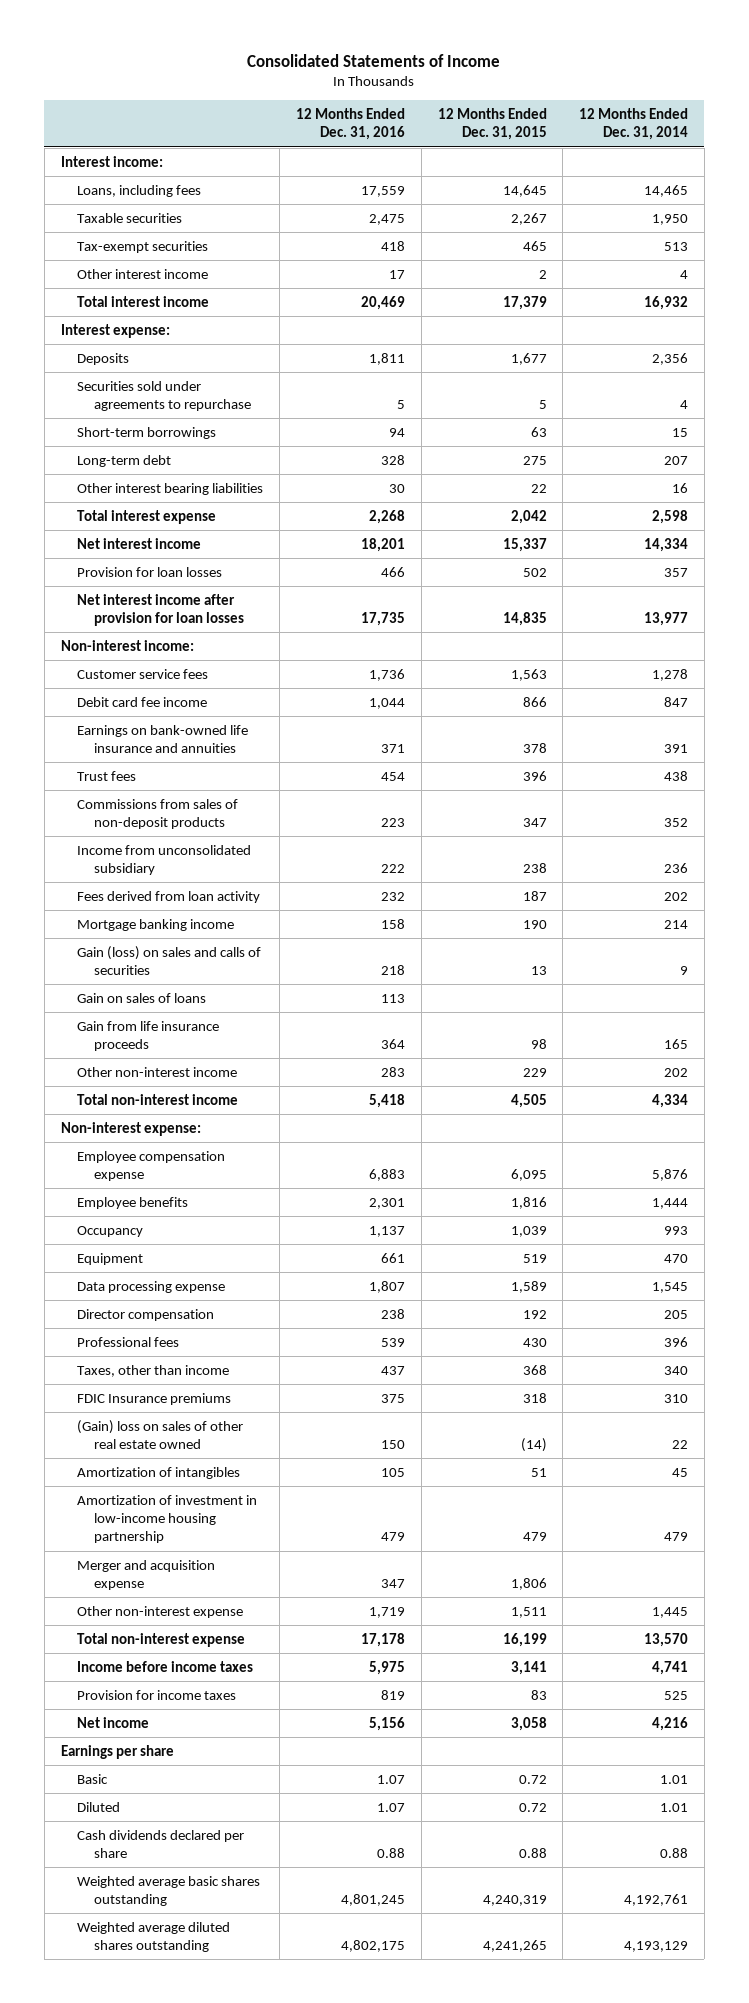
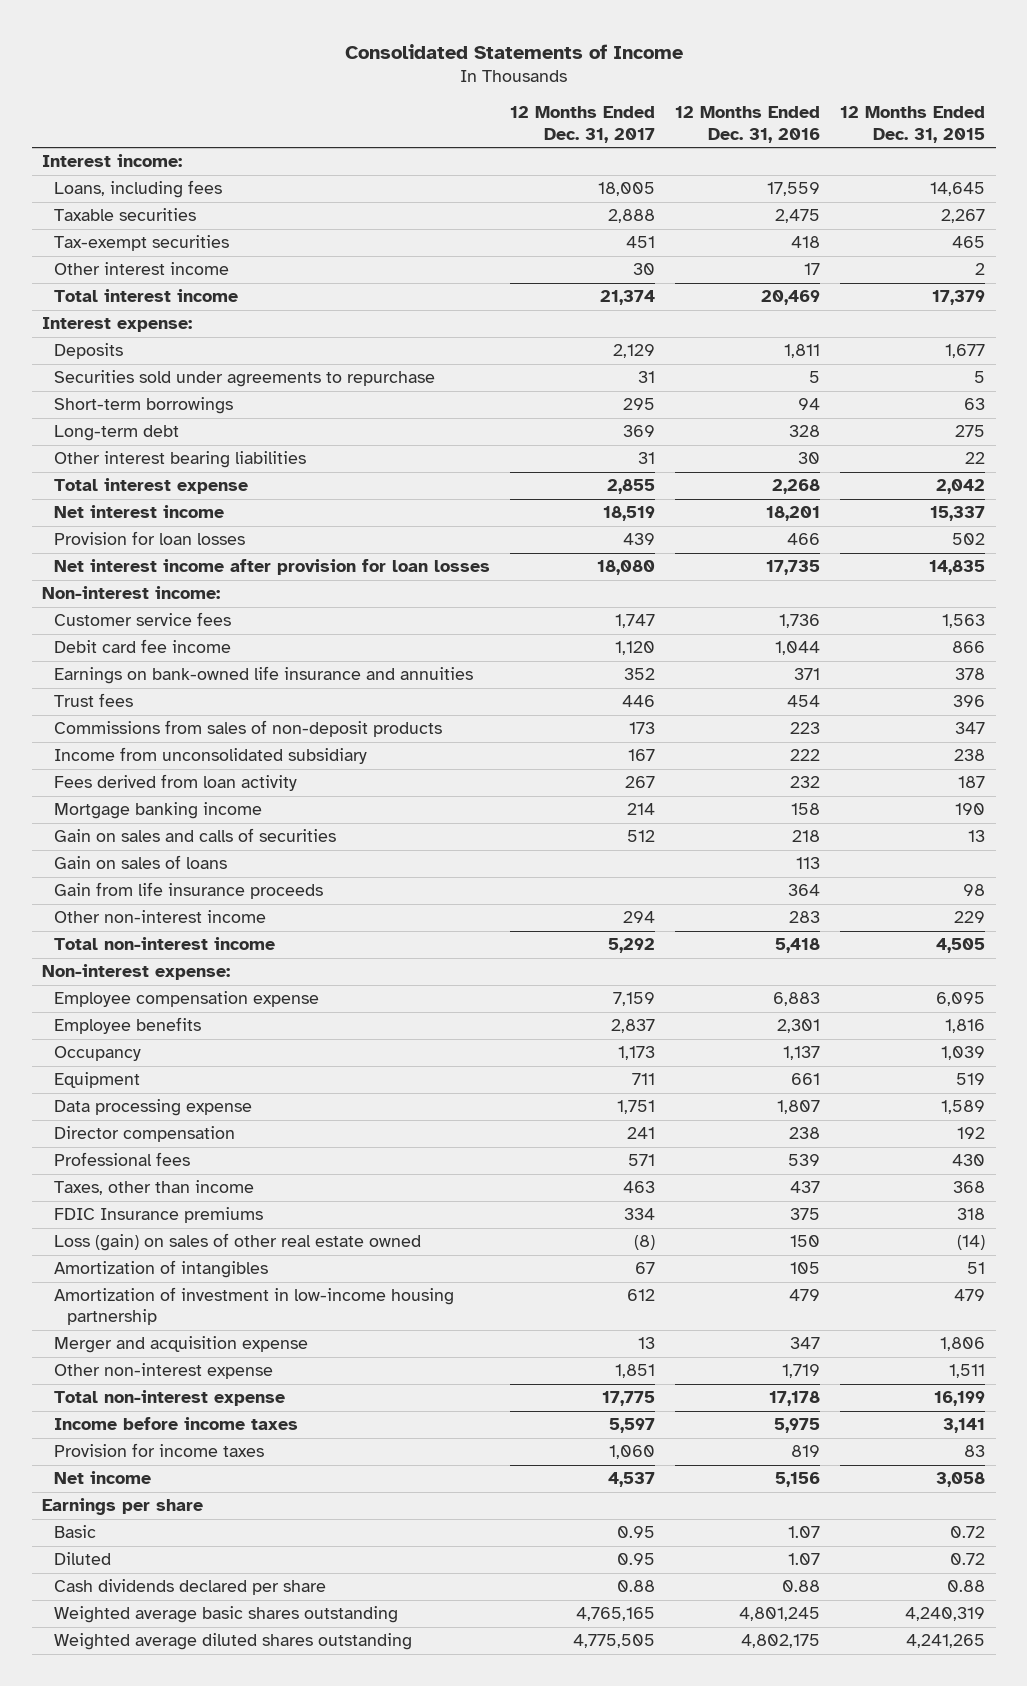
[579,108,689,141] 12 Months Ended Dec. 31, 2014 -> none
none -> [510,106,656,143] 12 Months Ended Dec. 31, 2017
[77,945,262,975] Gain (loss) on sales and calls of securities -> [54,828,337,843] Gain on sales and calls of securities
[77,1419,244,1449] (Gain) loss on sales of other real estate owned -> [54,1233,422,1252] Loss (gain) on sales of other real estate owned

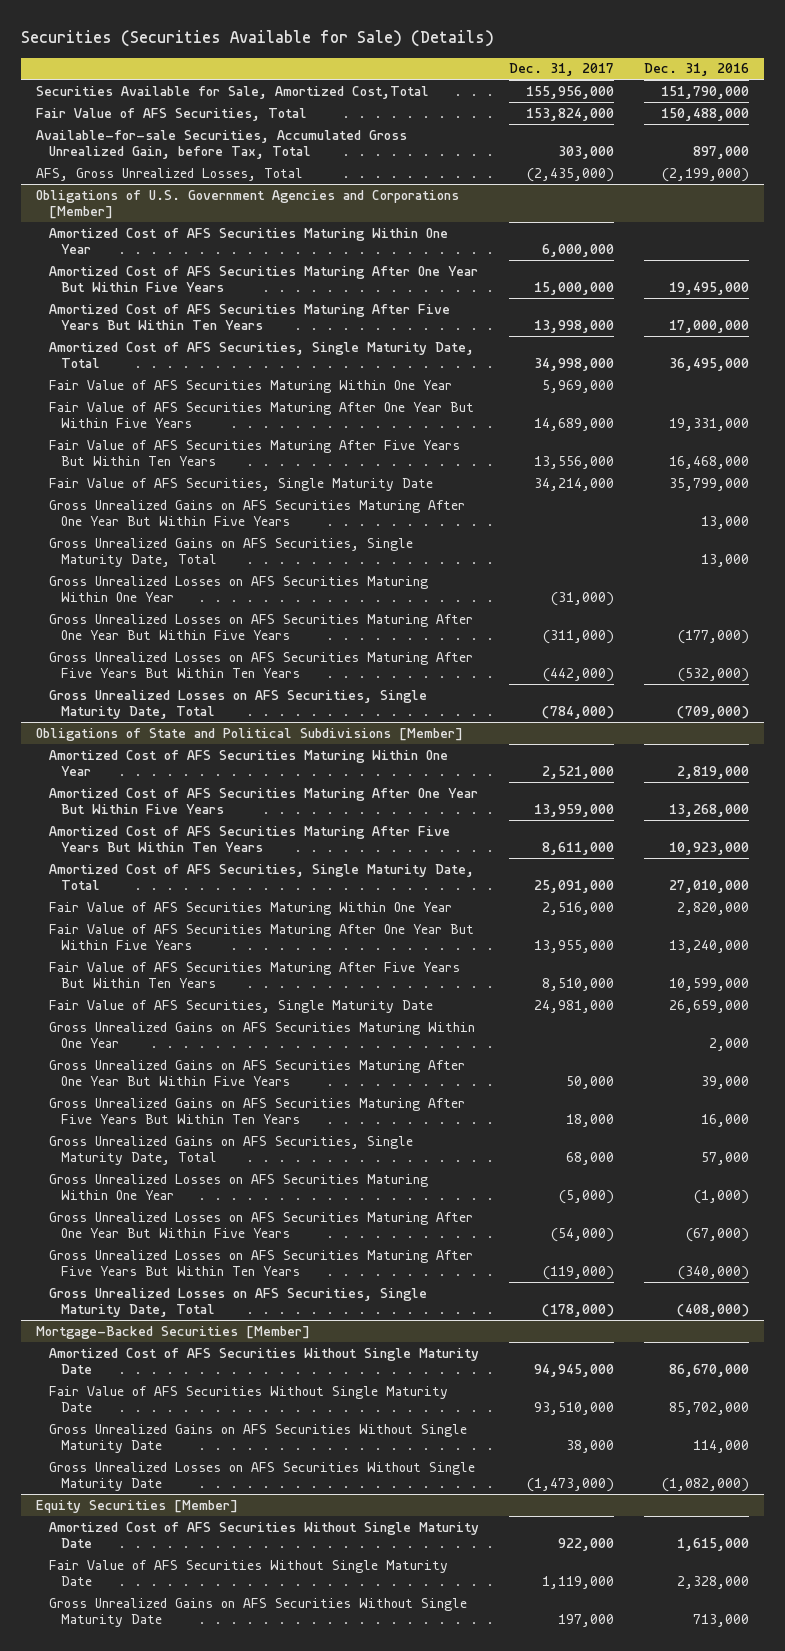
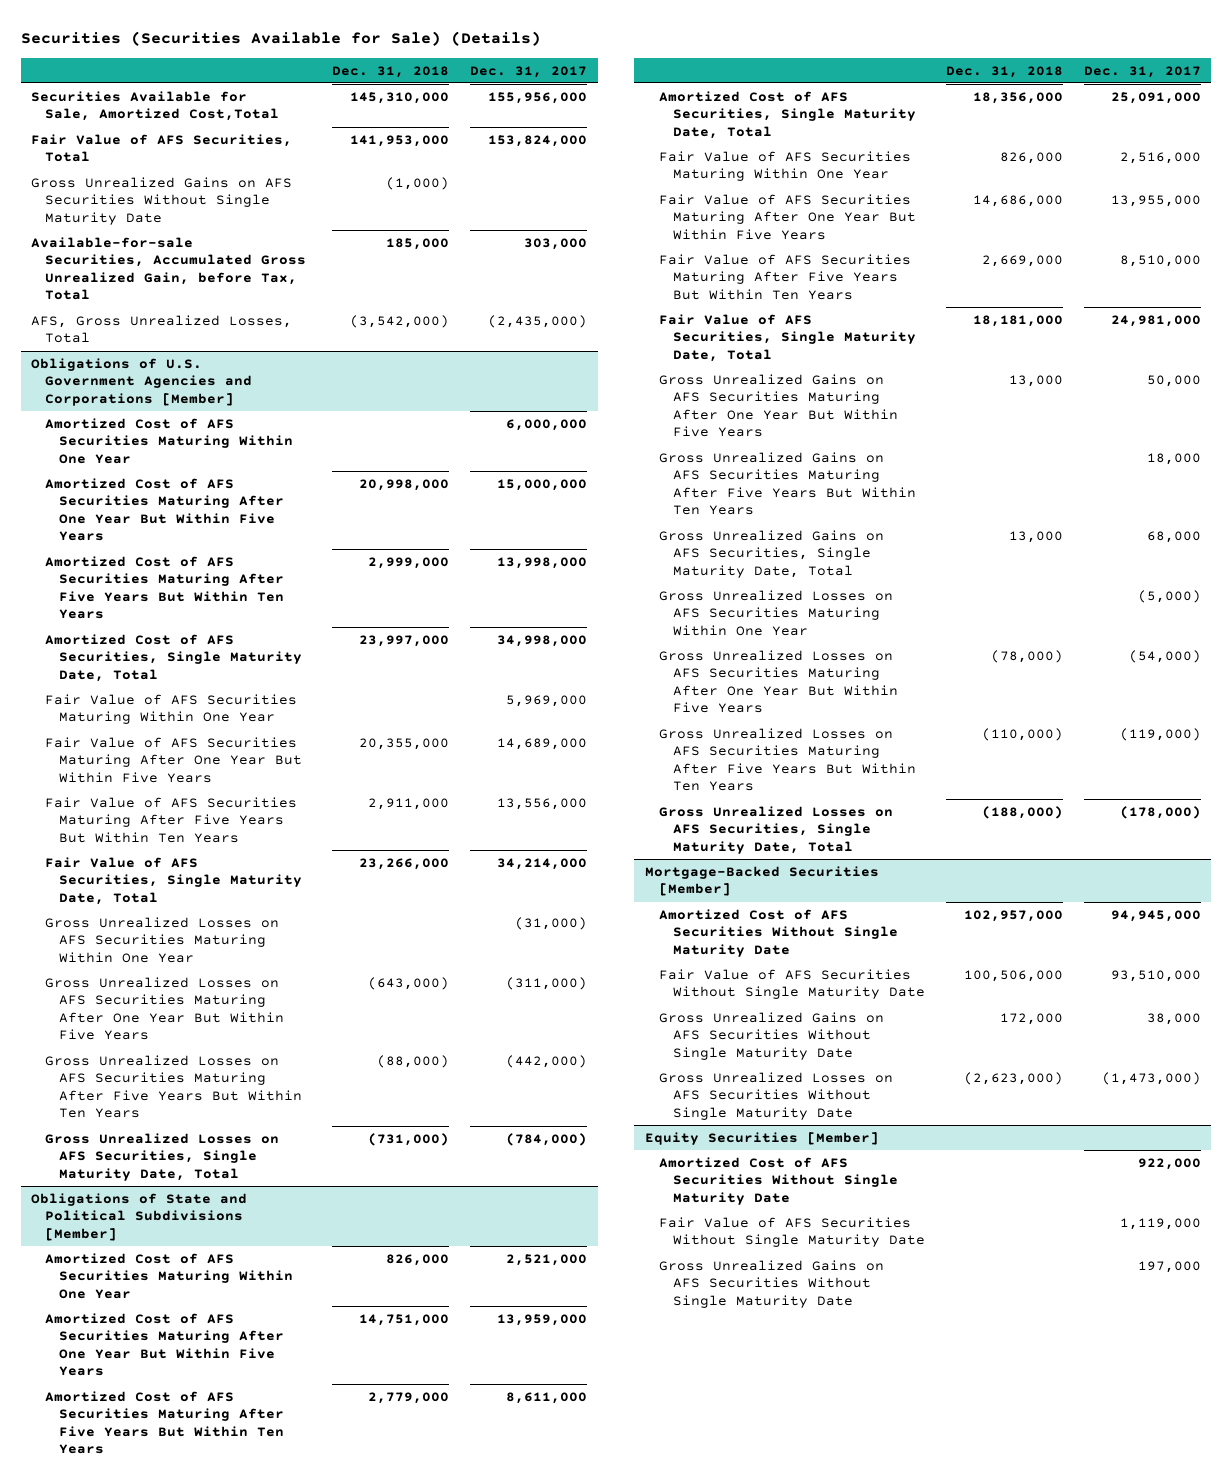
[643,63,749,77] Dec. 31, 2016 -> none
none -> [332,65,450,78] Dec. 31, 2018
none -> [31,176,293,225] Gross Unrealized Gains on AFS Securities Without Single Maturity Date
[48,499,465,527] Gross Unrealized Gains on AFS Securities Maturing After One Year But Within Five Years -> none
[48,537,413,568] Gross Unrealized Gains on AFS Securities, Single Maturity Date, Total -> none
[48,477,433,491] Fair Value of AFS Securities, Single Maturity Date -> [45,856,303,905] Fair Value of AFS Securities, Single Maturity Date, Total
[48,1021,475,1049] Gross Unrealized Gains on AFS Securities Maturing Within One Year -> none
[48,999,433,1013] Fair Value of AFS Securities, Single Maturity Date -> [658,313,916,362] Fair Value of AFS Securities, Single Maturity Date, Total

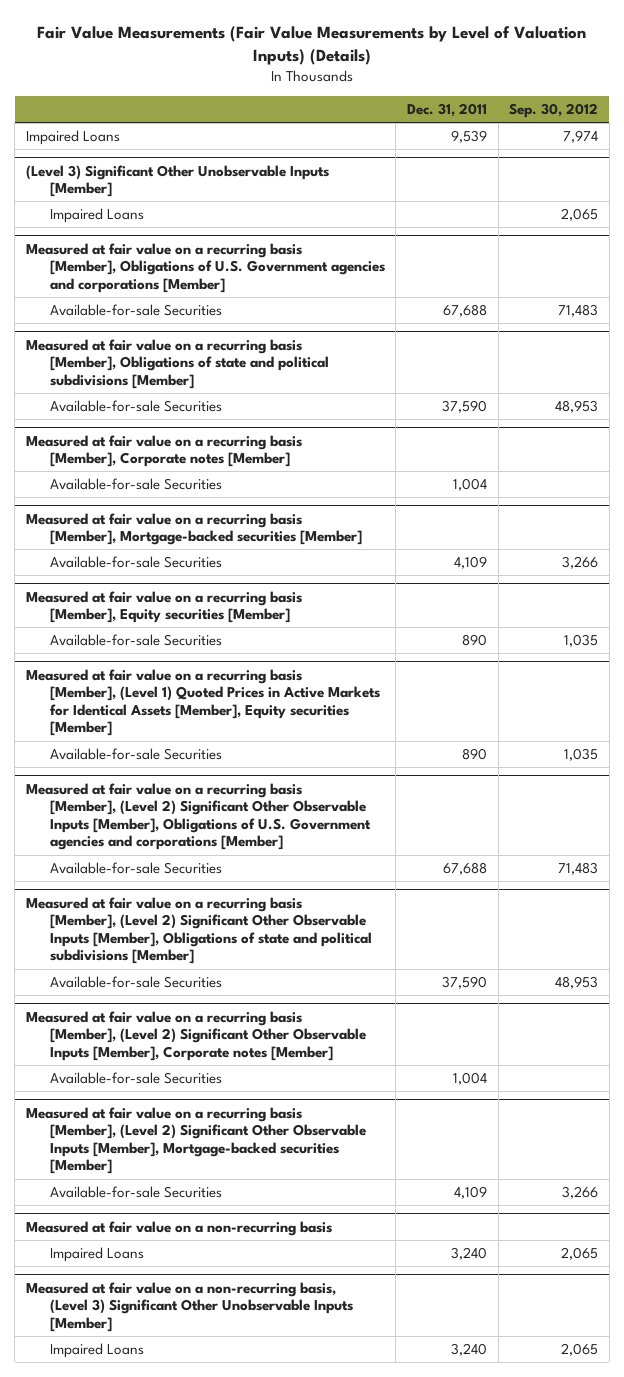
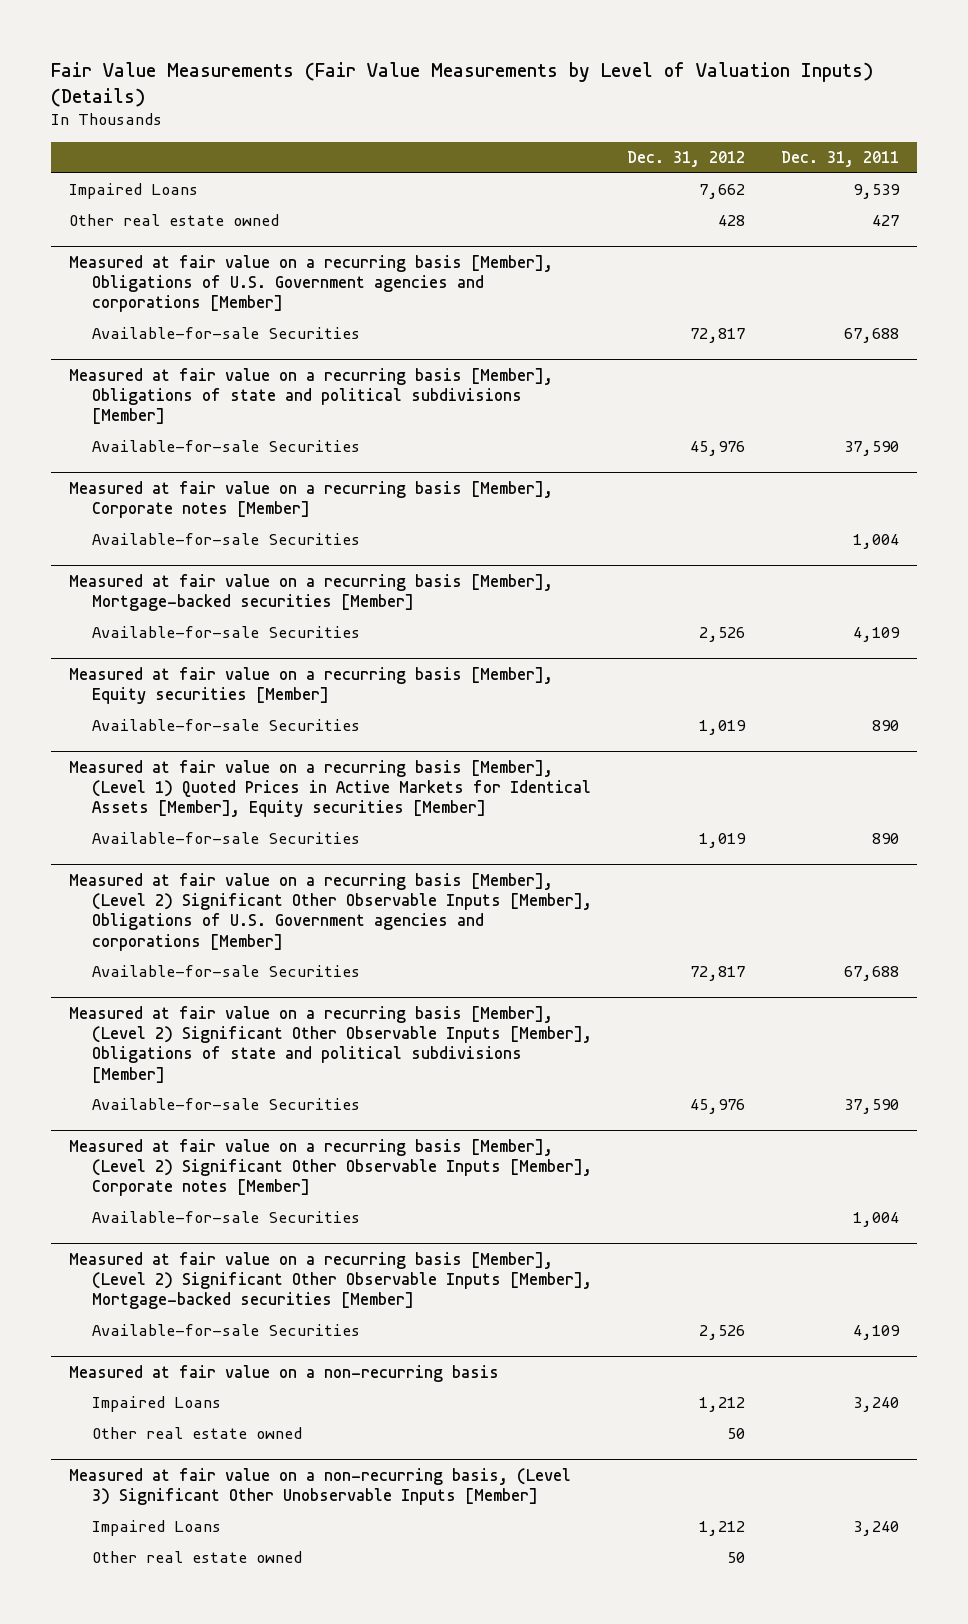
[509,103,599,119] Sep. 30, 2012 -> none
none -> [627,150,746,167] Dec. 31, 2012
[25,164,329,198] (Level 3) Significant Other Unobservable Inputs [Member] -> none
[49,207,144,223] Impaired Loans -> none
none -> [69,214,280,227] Other real estate owned
none -> [91,1427,302,1440] Other real estate owned
none -> [91,1551,302,1564] Other real estate owned

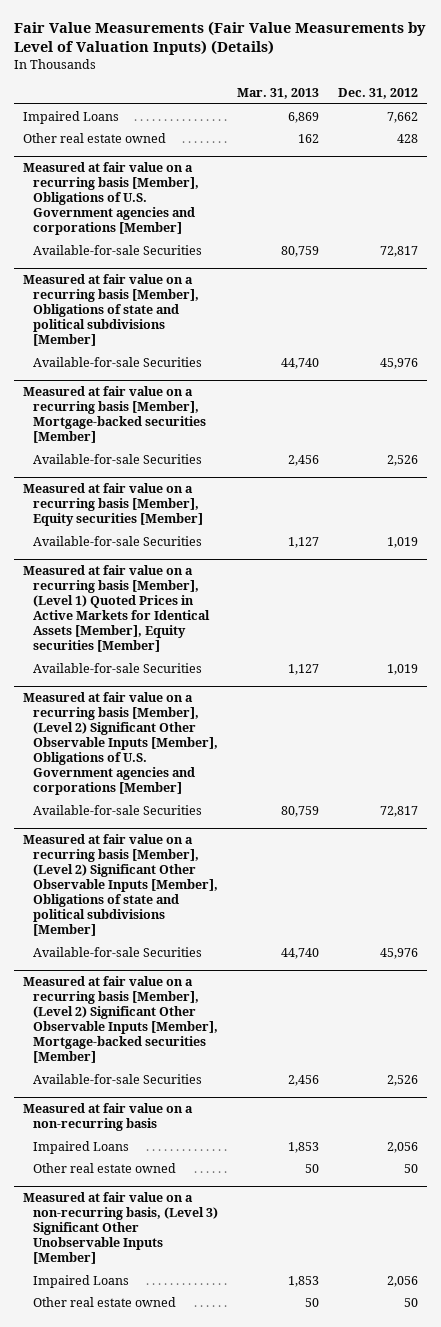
[781,150,900,167] Dec. 31, 2011 -> none
none -> [236,88,319,100] Mar. 31, 2013
[69,480,554,518] Measured at fair value on a recurring basis [Member], Corporate notes [Member] -> none
[91,533,360,546] Available-for-sale Securities -> none
[69,1138,592,1197] Measured at fair value on a recurring basis [Member], (Level 2) Significant Other Observable Inputs [Member], Corporate notes [Member] -> none
[91,1211,360,1224] Available-for-sale Securities -> none
[699,1397,746,1413] 1,212 -> [386,1141,418,1153] 2,056
[699,1521,746,1537] 1,212 -> [386,1275,418,1287] 2,056

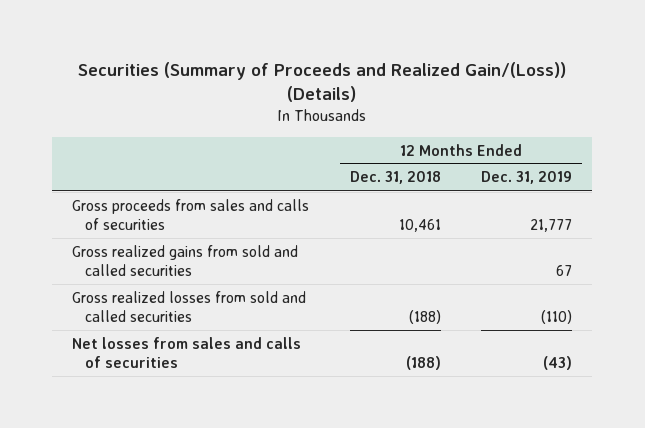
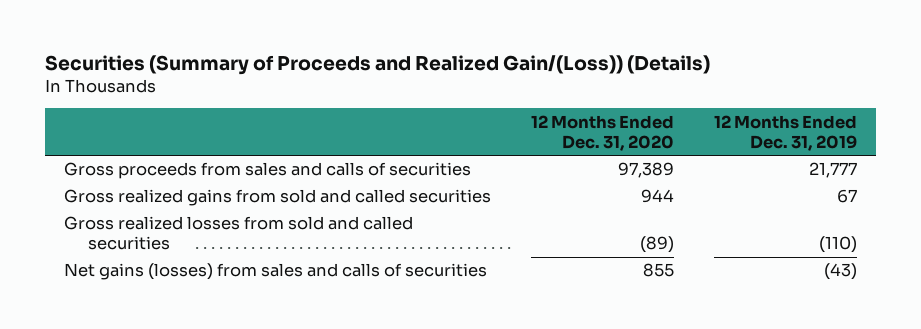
[349,171,441,185] Dec. 31, 2018 -> none
none -> [530,114,674,151] 12 Months Ended Dec. 31, 2020
[72,336,302,368] Net losses from sales and calls of securities -> [64,263,488,281] Net gains (losses) from sales and calls of securities

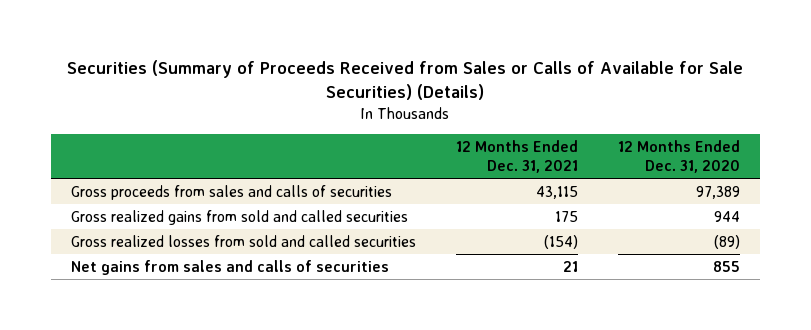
[44,54,710,75] Securities (Summary of Proceeds and Realized Gain/(Loss)) (Details) -> [67,60,744,101] Securities (Summary of Proceeds Received from Sales or Calls of Available for Sale Securities) (Details)
[713,114,857,151] 12 Months Ended Dec. 31, 2019 -> none
none -> [455,140,578,173] 12 Months Ended Dec. 31, 2021
[64,263,488,281] Net gains (losses) from sales and calls of securities -> [70,259,389,275] Net gains from sales and calls of securities

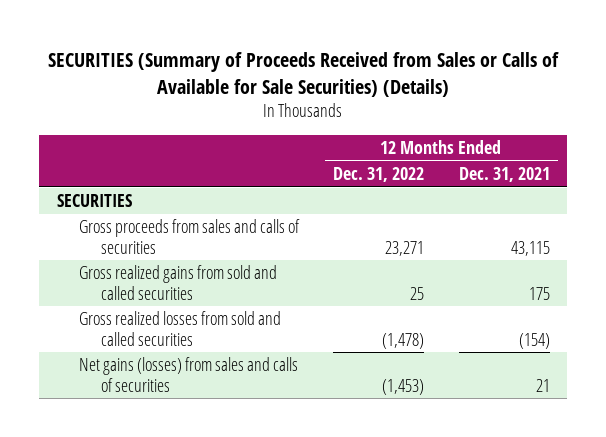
[67,60,744,101] Securities (Summary of Proceeds Received from Sales or Calls of Available for Sale Securities) (Details) -> [48,51,560,97] SECURITIES (Summary of Proceeds Received from Sales or Calls of Available for Sale Securities) (Details)
[617,140,740,173] 12 Months Ended Dec. 31, 2020 -> none
none -> [333,166,425,182] Dec. 31, 2022
none -> [56,194,132,208] SECURITIES
[70,259,389,275] Net gains from sales and calls of securities -> [78,357,298,392] Net gains (losses) from sales and calls of securities

